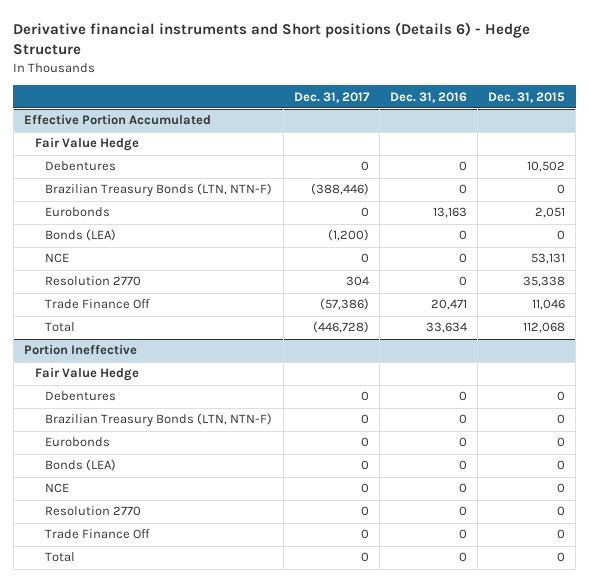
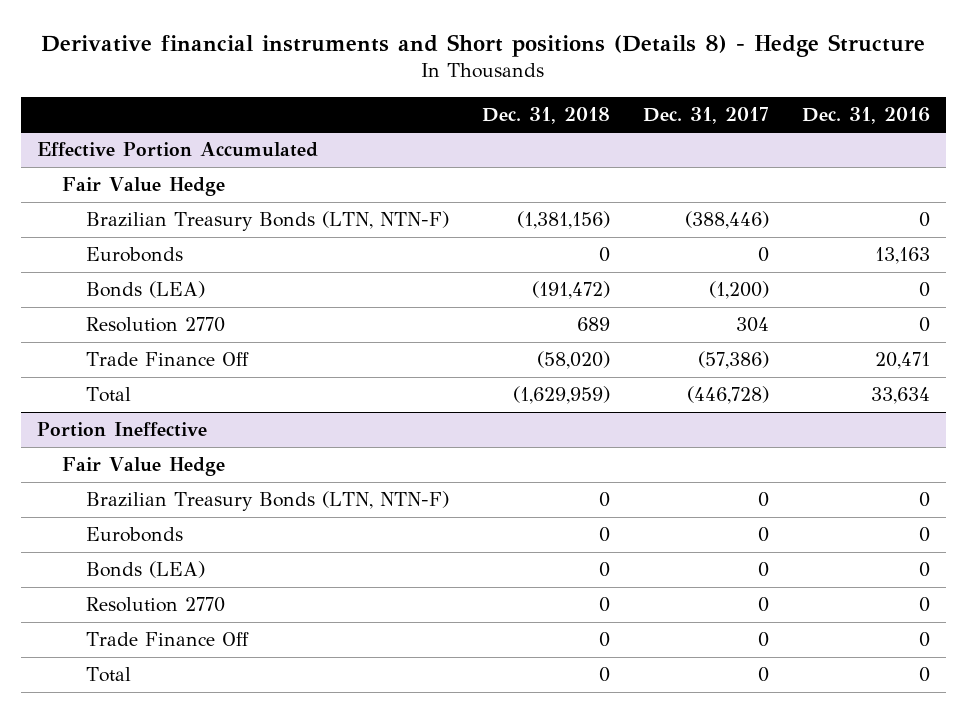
[13,21,531,56] Derivative financial instruments and Short positions (Details 6) - Hedge Structure -> [41,34,926,58] Derivative financial instruments and Short positions (Details 8) - Hedge Structure
[487,91,565,103] Dec. 31, 2015 -> none
none -> [482,106,611,124] Dec. 31, 2018
[45,161,117,172] Debentures -> none
[45,253,70,264] NCE -> none
[45,391,117,402] Debentures -> none
[45,483,70,494] NCE -> none

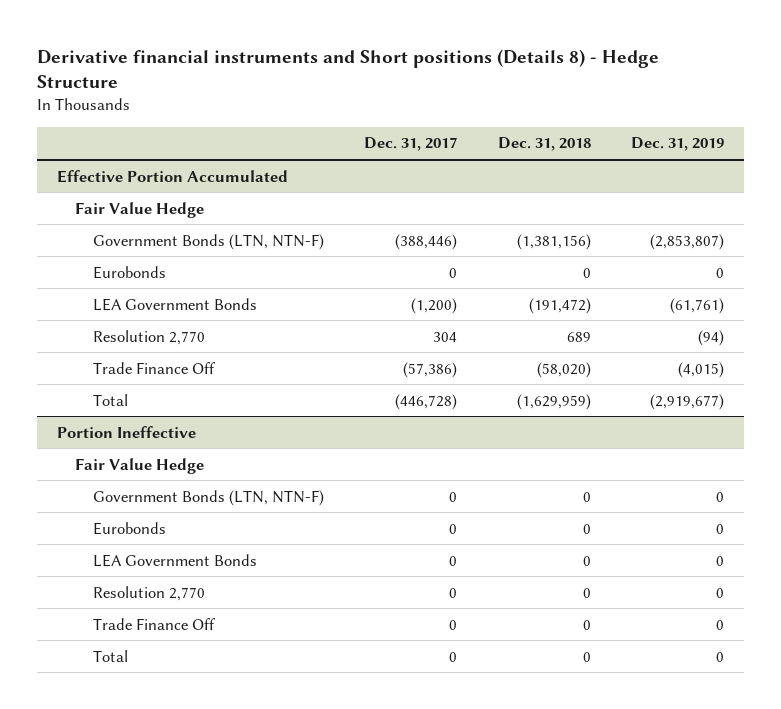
[801,106,930,124] Dec. 31, 2016 -> none
none -> [631,137,725,152] Dec. 31, 2019
[86,211,450,232] Brazilian Treasury Bonds (LTN, NTN-F) -> [92,233,324,250] Government Bonds (LTN, NTN-F)
[86,281,206,299] Bonds (LEA) -> [92,297,257,311] LEA Government Bonds
[86,317,226,333] Resolution 2770 -> [92,329,205,345] Resolution 2,770
[86,491,450,512] Brazilian Treasury Bonds (LTN, NTN-F) -> [92,489,324,506] Government Bonds (LTN, NTN-F)
[86,561,206,579] Bonds (LEA) -> [92,553,257,567] LEA Government Bonds
[86,597,226,613] Resolution 2770 -> [92,585,205,601] Resolution 2,770

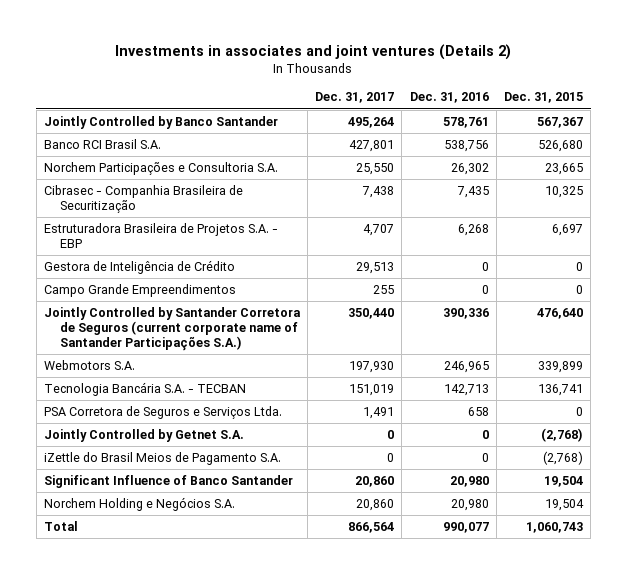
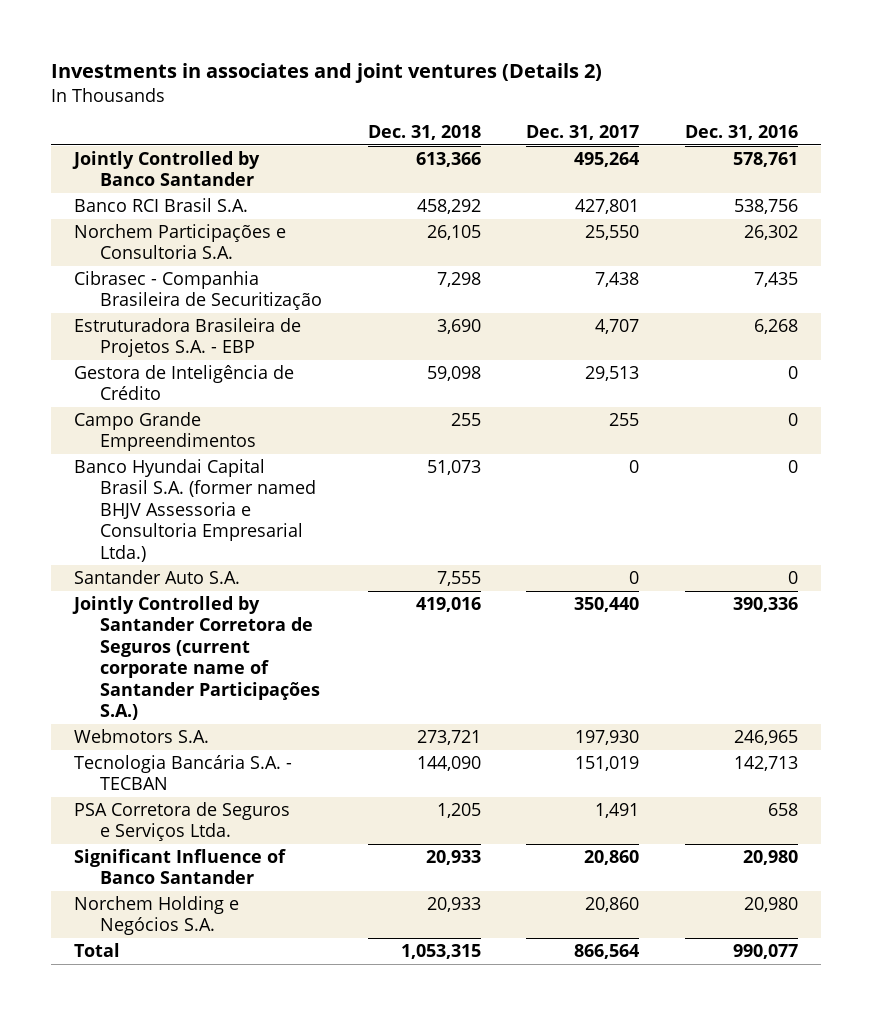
[503,92,583,104] Dec. 31, 2015 -> none
none -> [367,125,481,141] Dec. 31, 2018
none -> [74,459,317,562] Banco Hyundai Capital Brasil S.A. (former named BHJV Assessoria e Consultoria Empresarial Ltda.)
none -> [74,570,241,585] Santander Auto S.A.
[44,429,245,443] Jointly Controlled by Getnet S.A. -> none
[44,452,282,466] iZettle do Brasil Meios de Pagamento S.A. -> none

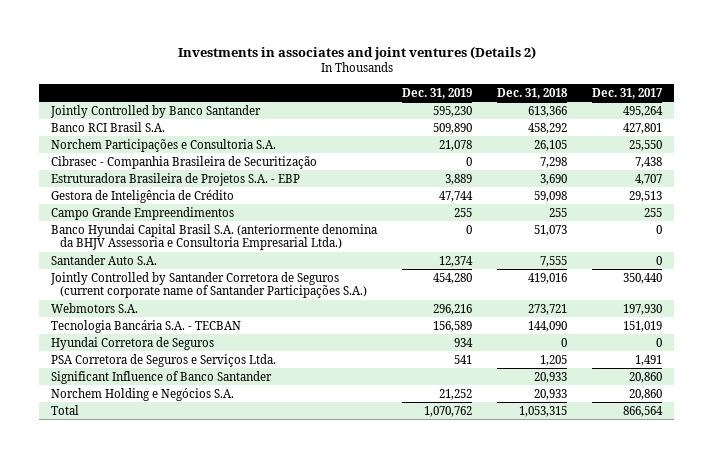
[684,125,798,141] Dec. 31, 2016 -> none
none -> [402,87,473,99] Dec. 31, 2019
[74,459,317,562] Banco Hyundai Capital Brasil S.A. (former named BHJV Assessoria e Consultoria Empresarial Ltda.) -> [51,223,378,251] Banco Hyundai Capital Brasil S.A. (anteriormente denomina da BHJV Assessoria e Consultoria Empresarial Ltda.)
none -> [51,336,215,350] Hyundai Corretora de Seguros

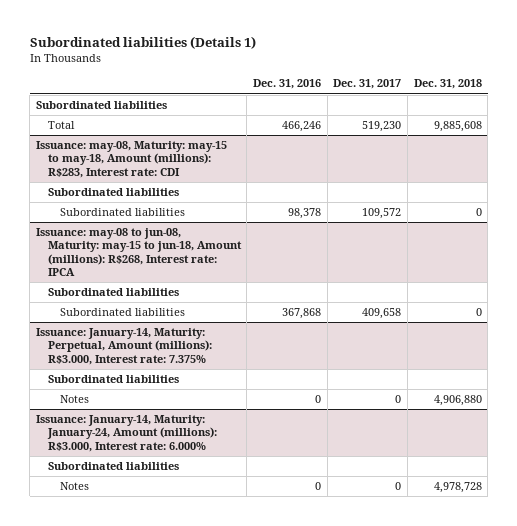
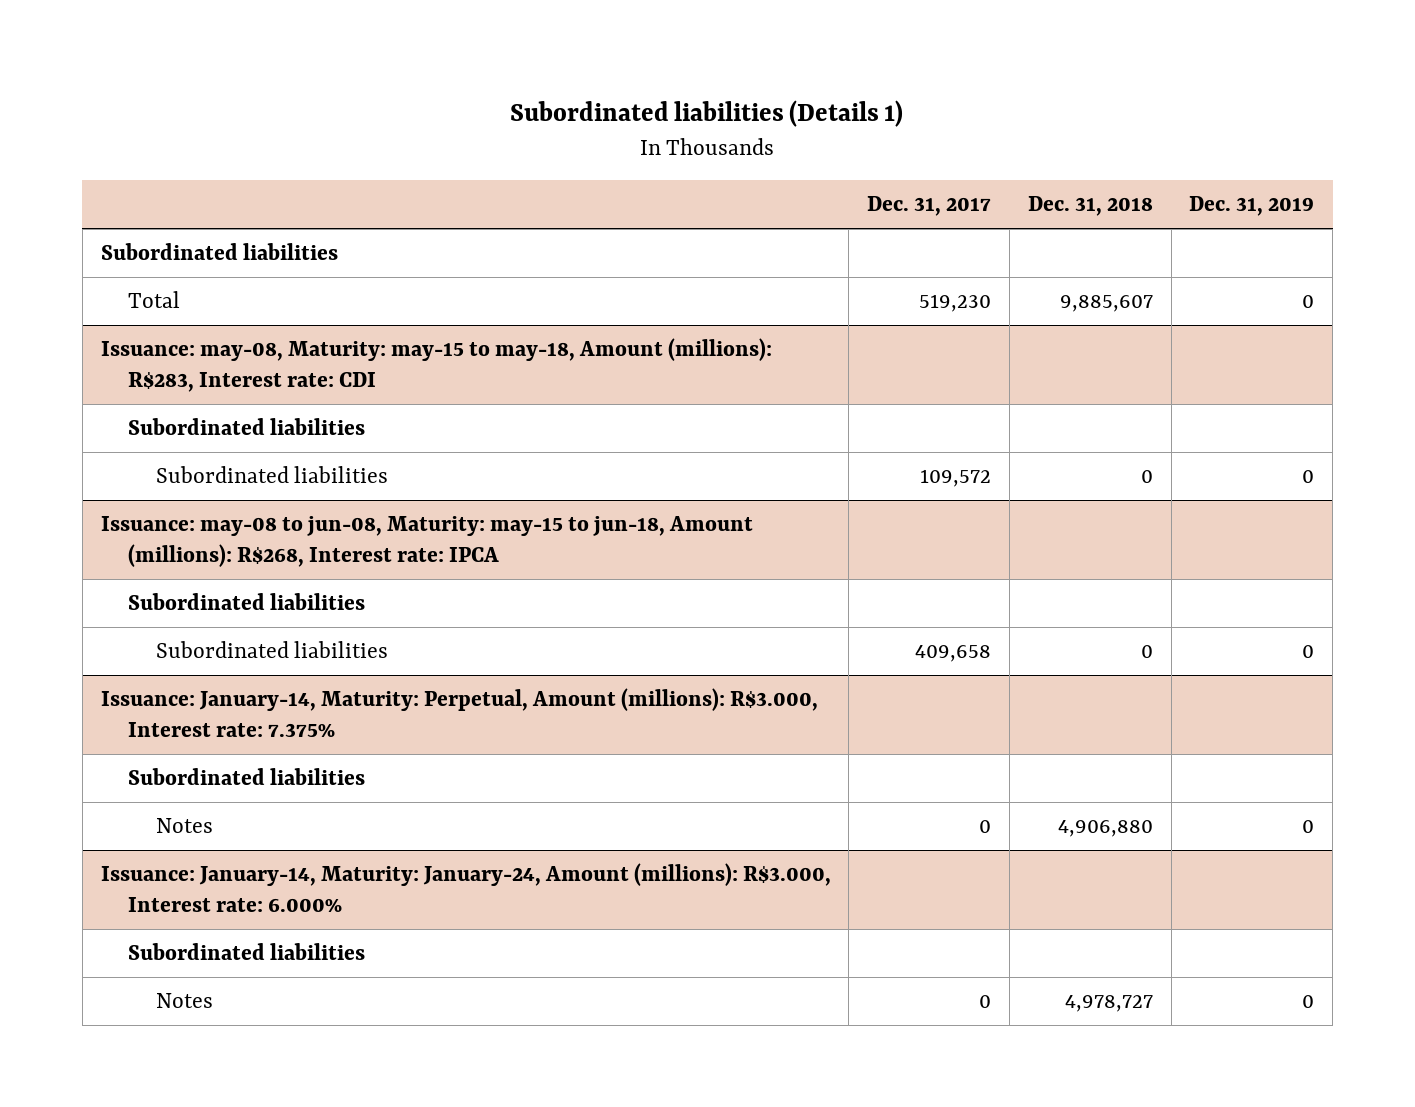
[253,79,322,90] Dec. 31, 2016 -> none
none -> [1189,196,1315,217] Dec. 31, 2019
[433,121,482,133] 9,885,608 -> [1059,295,1153,313] 9,885,607
[433,482,482,494] 4,978,728 -> [1064,995,1153,1013] 4,978,727

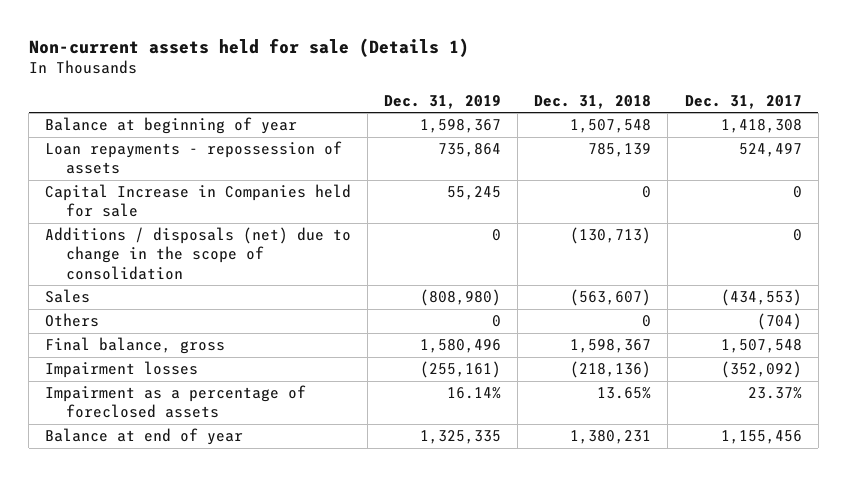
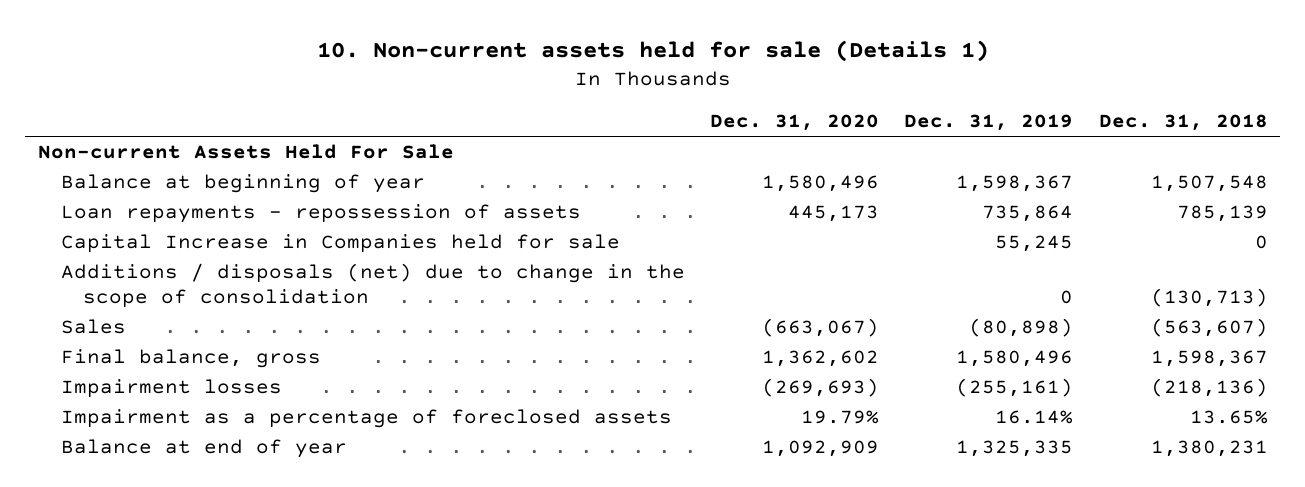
[28,37,469,57] Non-current assets held for sale (Details 1) -> [316,40,989,63] 10. Non-current assets held for sale (Details 1)
[684,95,802,110] Dec. 31, 2017 -> none
none -> [709,114,879,132] Dec. 31, 2020
none -> [37,144,454,160] Non-current Assets Held For Sale
[45,313,100,328] Others -> none
[420,289,502,307] (808,980) -> [969,318,1074,338] (80,898)

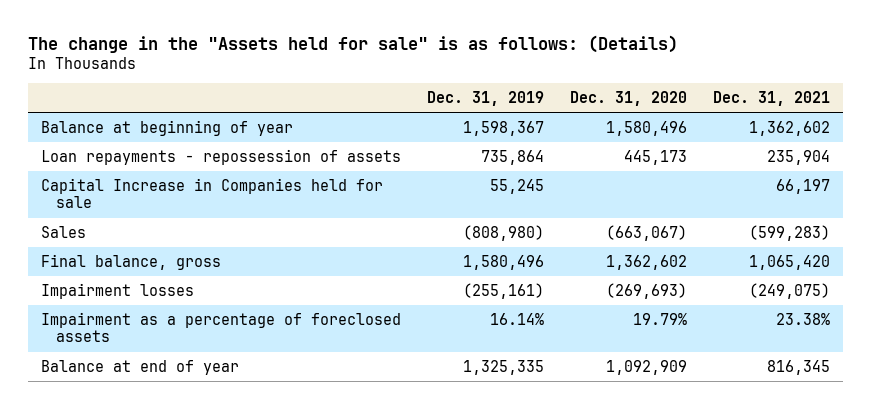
[316,40,989,63] 10. Non-current assets held for sale (Details 1) -> [27,34,678,53] The change in the "Assets held for sale" is as follows: (Details)
[1098,114,1268,132] Dec. 31, 2018 -> none
none -> [712,90,830,106] Dec. 31, 2021
[37,144,454,160] Non-current Assets Held For Sale -> none
[60,263,685,309] Additions / disposals (net) due to change in the scope of consolidation -> none
[969,318,1074,338] (80,898) -> [462,224,544,241] (808,980)

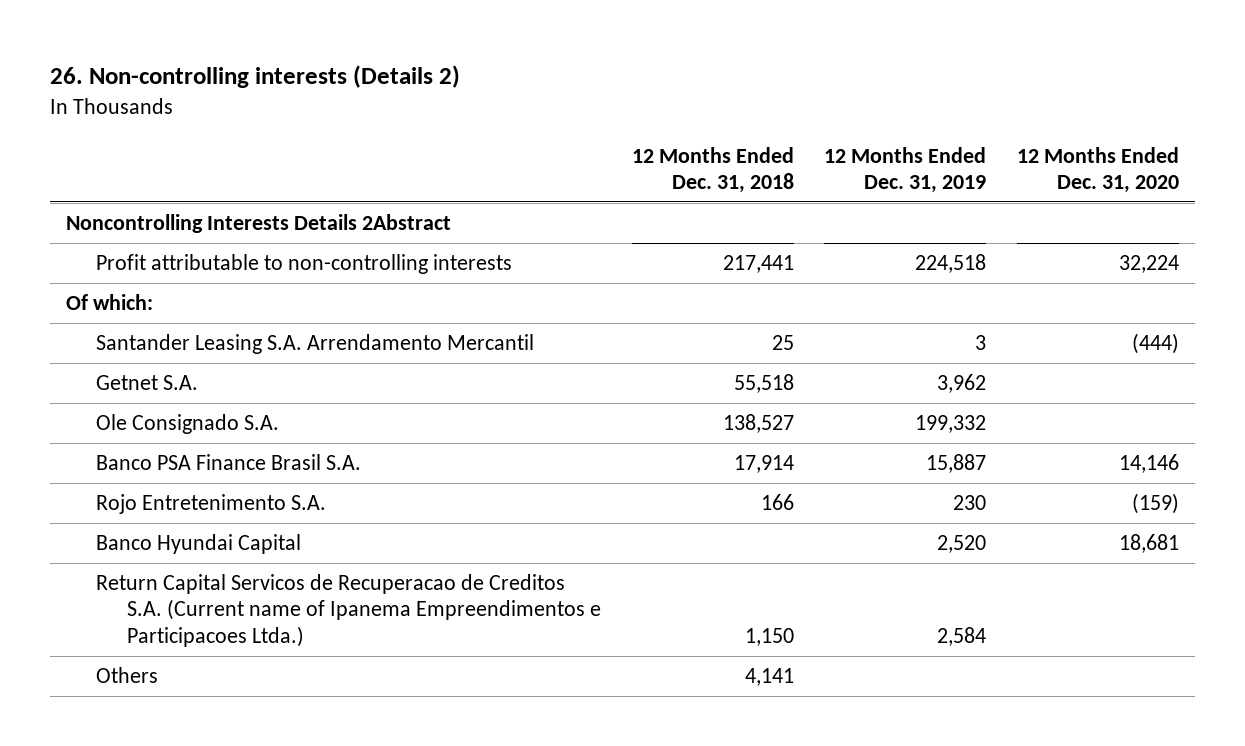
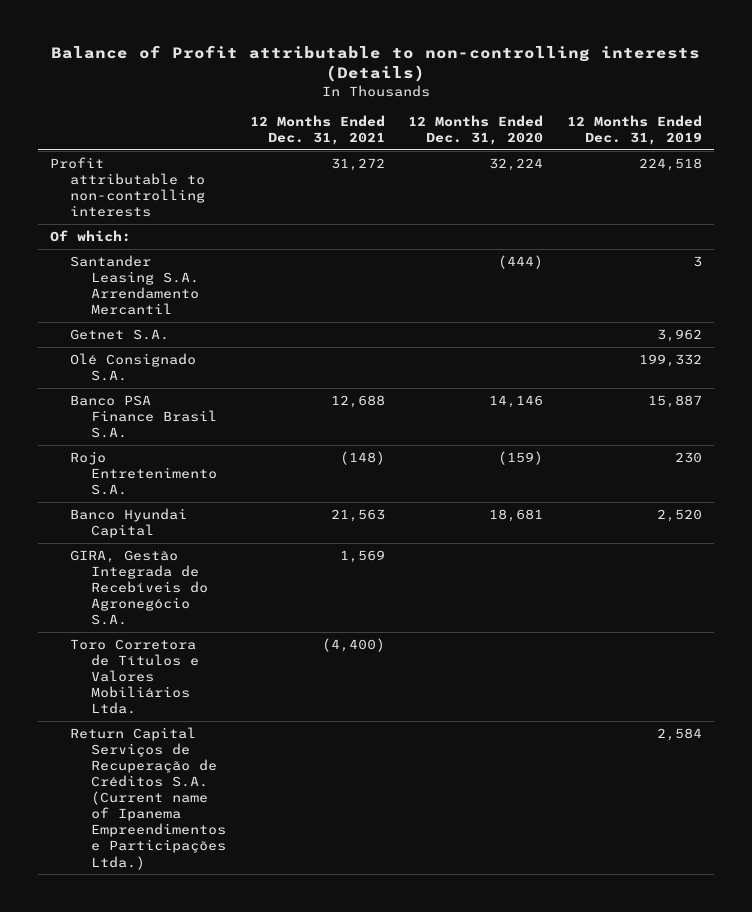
[50,65,461,89] 26. Non-controlling interests (Details 2) -> [51,44,701,83] Balance of Profit attributable to non-controlling interests (Details)
[631,146,794,193] 12 Months Ended Dec. 31, 2018 -> none
none -> [249,114,385,145] 12 Months Ended Dec. 31, 2021
[65,214,451,234] Noncontrolling Interests Details 2Abstract -> none
[96,414,280,435] Ole Consignado S.A. -> [70,352,197,381] Olé Consignado S.A.
[96,667,159,684] Others -> none
none -> [70,549,208,626] GIRA, Gestão Integrada de Recebíveis do Agronegócio S.A.
none -> [70,638,199,715] Toro Corretora de Títulos e Valores Mobiliários Ltda.
[96,574,601,647] Return Capital Servicos de Recuperacao de Creditos S.A. (Current name of Ipanema Empreendimentos e Participacoes Ltda.) -> [70,726,226,870] Return Capital Serviços de Recuperação de Créditos S.A. (Current name of Ipanema Empreendimentos e Participações Ltda.)

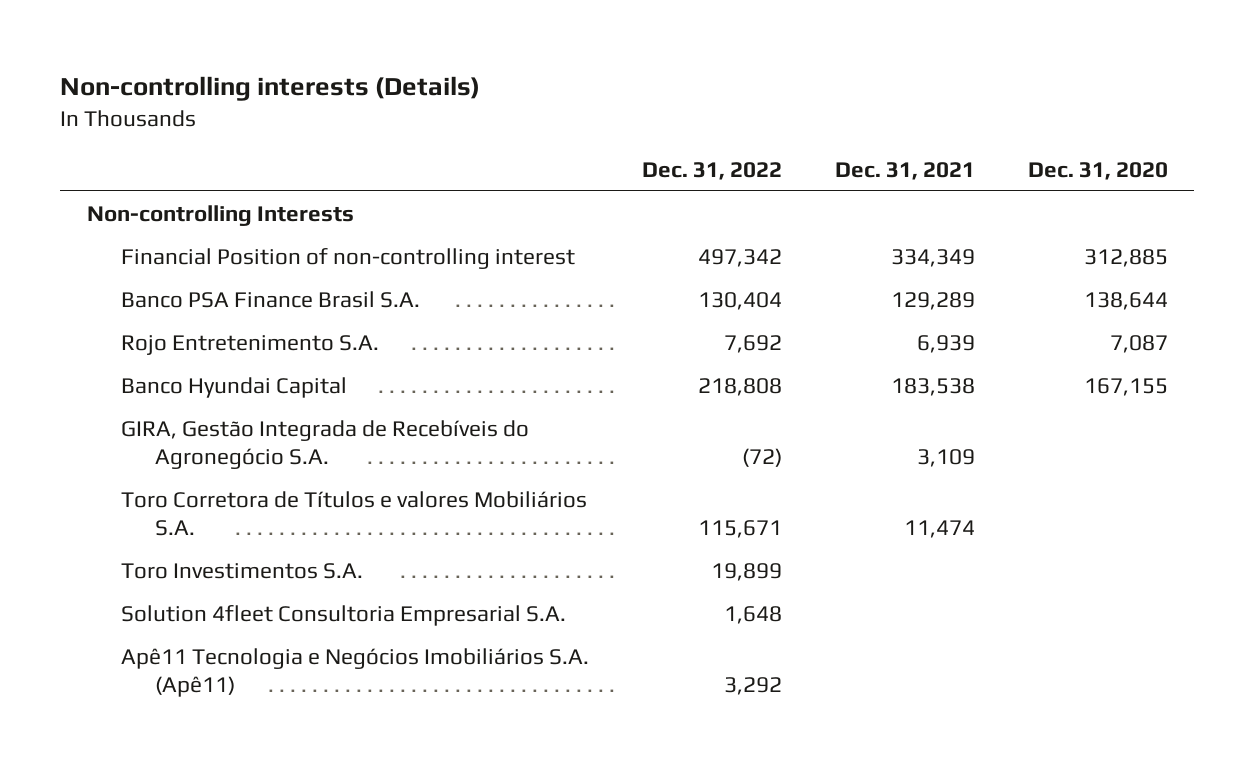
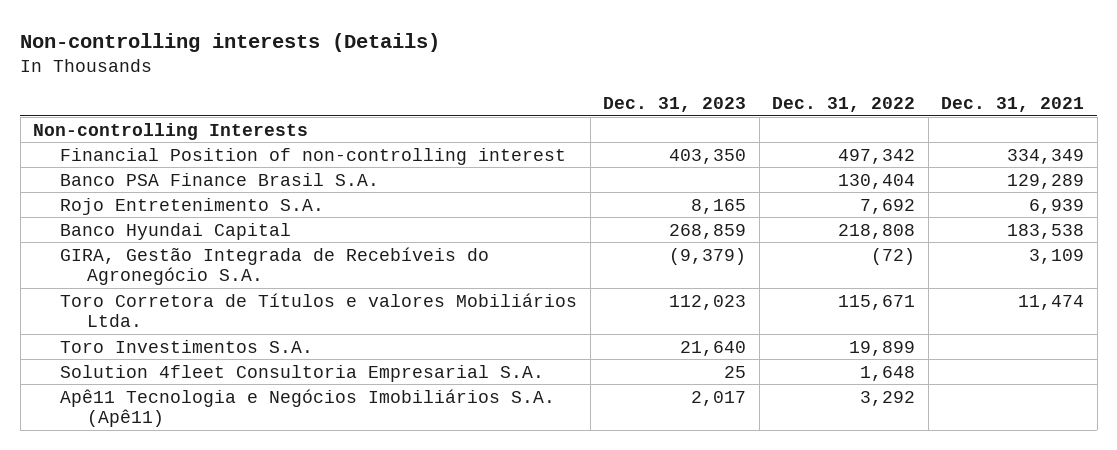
[1027,161,1168,180] Dec. 31, 2020 -> none
none -> [603,97,747,113] Dec. 31, 2023
[120,490,587,536] Toro Corretora de Títulos e valores Mobiliários S.A. -> [60,292,578,328] Toro Corretora de Títulos e valores Mobiliários Ltda.

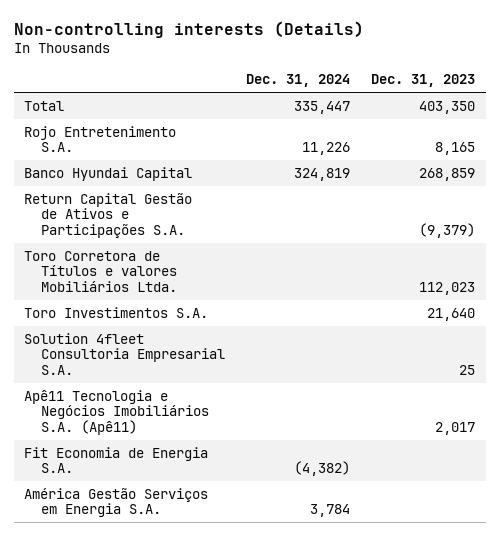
[772,97,916,113] Dec. 31, 2022 -> none
[941,97,1085,113] Dec. 31, 2021 -> none
none -> [245,74,350,88] Dec. 31, 2024
[33,122,309,140] Non-controlling Interests -> none
[60,172,380,186] Banco PSA Finance Brasil S.A. -> none
[60,147,567,165] Financial Position of non-controlling interest -> [24,100,65,111] Total
[60,246,490,286] GIRA, Gestão Integrada de Recebíveis do Agronegócio S.A. -> [24,192,193,239] Return Capital Gestão de Ativos e Participações S.A.
none -> [24,446,209,474] Fit Economia de Energia S.A.
none -> [24,487,209,518] América Gestão Serviços em Energia S.A.

